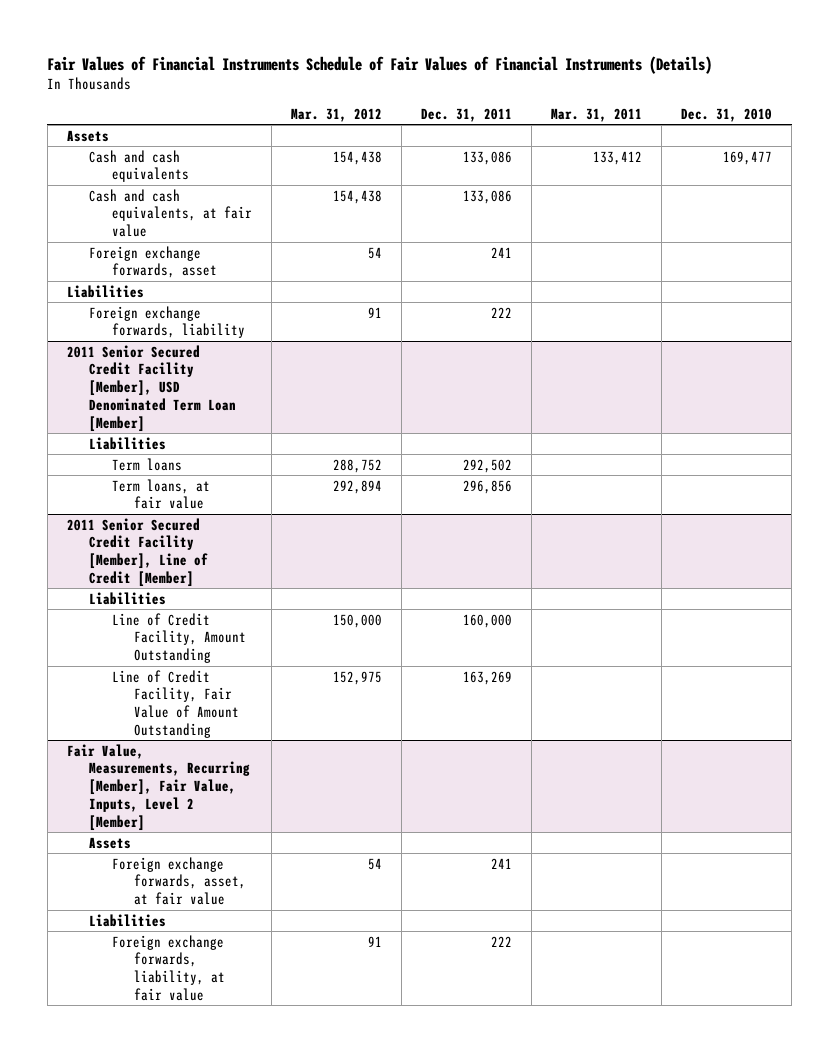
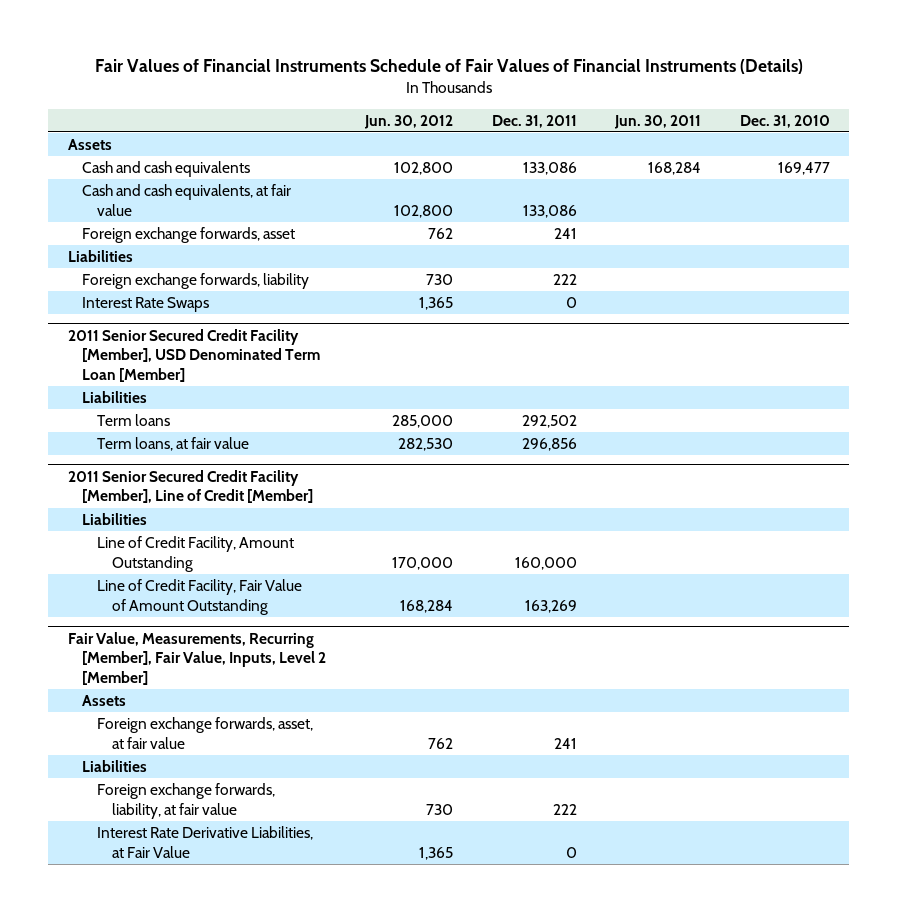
[290,107,382,122] Mar. 31, 2012 -> none
[550,107,642,122] Mar. 31, 2011 -> none
none -> [364,114,454,129] Jun. 30, 2012
none -> [614,114,702,129] Jun. 30, 2011
none -> [82,297,210,313] Interest Rate Swaps
none -> [97,826,314,858] Interest Rate Derivative Liabilities, at Fair Value

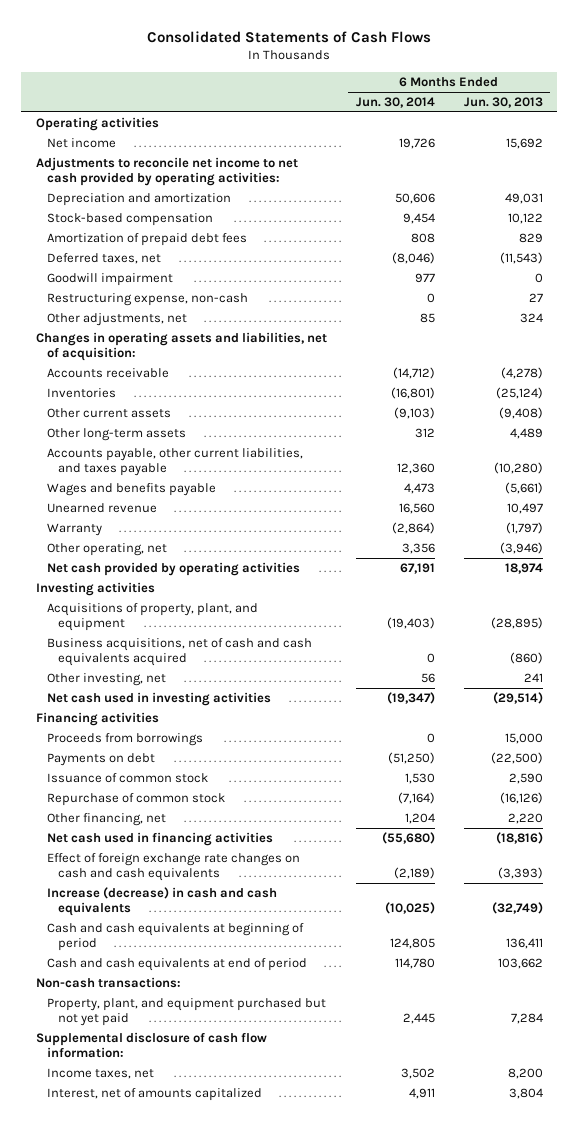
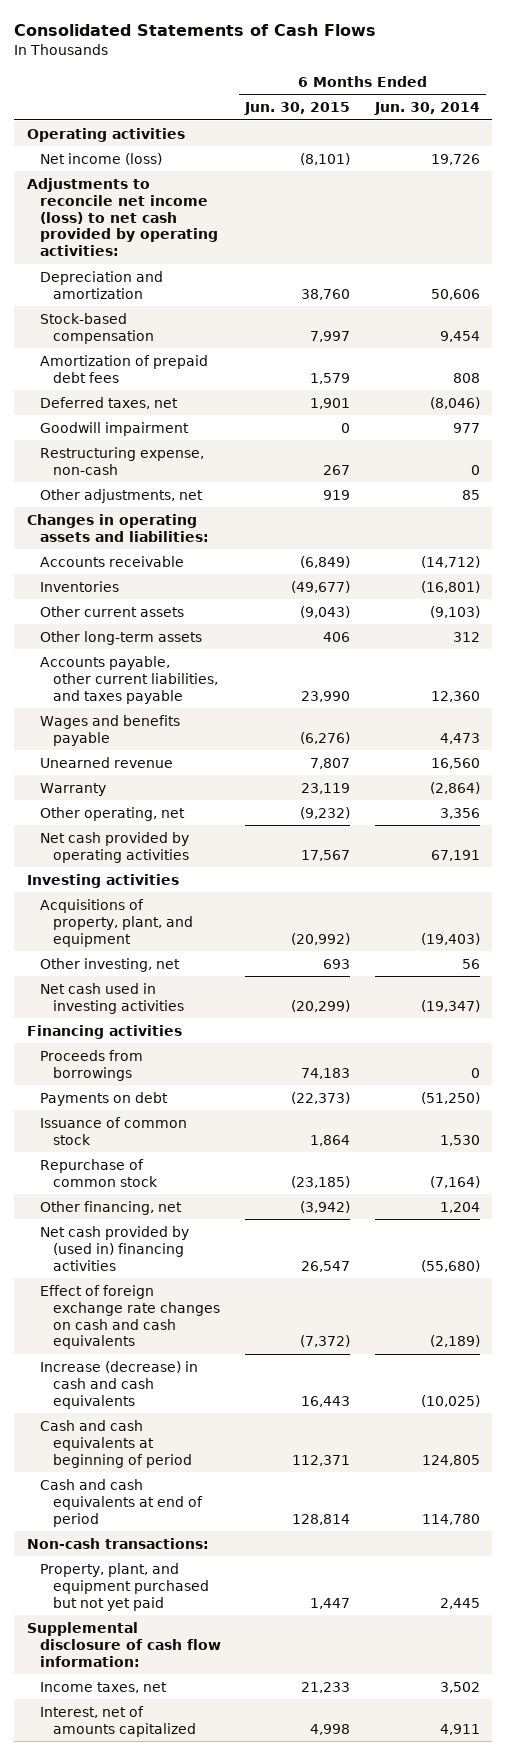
[463,97,543,109] Jun. 30, 2013 -> none
none -> [244,102,351,116] Jun. 30, 2015
[46,138,116,149] Net income -> [39,152,162,165] Net income (loss)
[35,157,298,187] Adjustments to reconcile net income to net cash provided by operating activities: -> [26,177,218,257] Adjustments to reconcile net income (loss) to net cash provided by operating activities:
[35,332,327,362] Changes in operating assets and liabilities, net of acquisition: -> [26,513,209,542] Changes in operating assets and liabilities:
[46,638,312,667] Business acquisitions, net of cash and cash equivalents acquired -> none
[46,832,273,847] Net cash used in financing activities -> [39,1225,189,1271] Net cash provided by (used in) financing activities

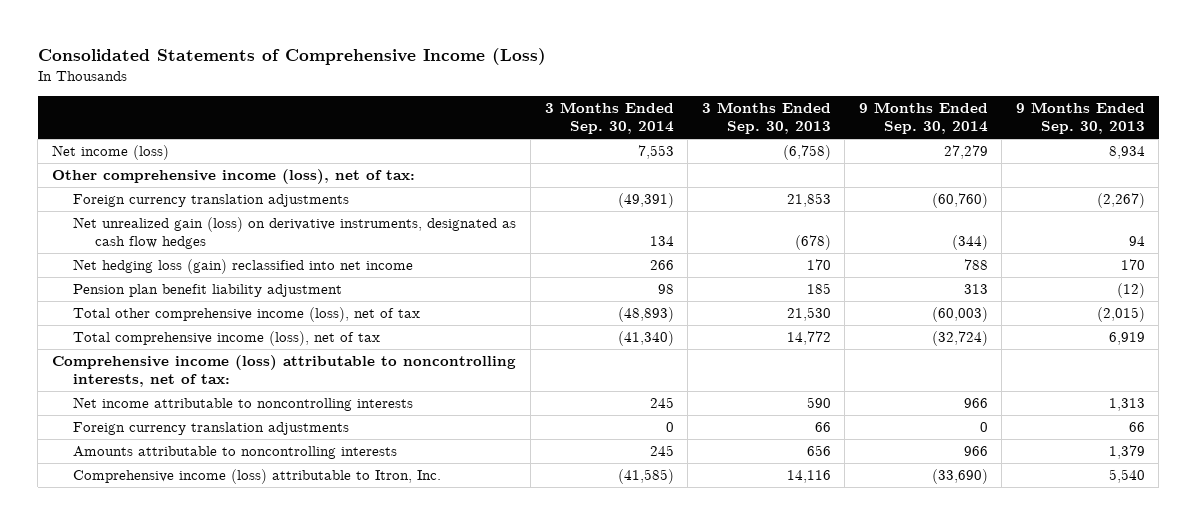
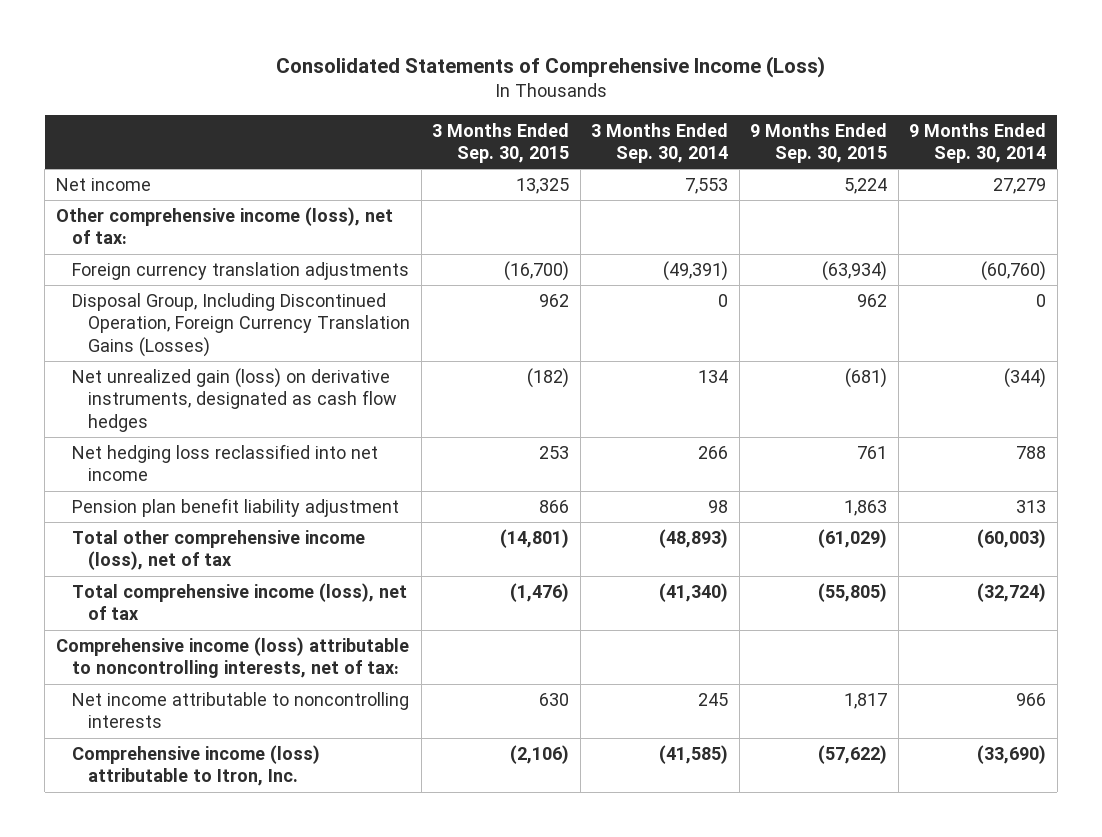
[701,101,831,135] 3 Months Ended Sep. 30, 2013 -> none
[1015,101,1145,135] 9 Months Ended Sep. 30, 2013 -> none
none -> [432,122,570,164] 3 Months Ended Sep. 30, 2015
none -> [750,122,888,164] 9 Months Ended Sep. 30, 2015
[51,144,169,160] Net income (loss) -> [55,178,151,192] Net income
none -> [72,293,411,357] Disposal Group, Including Discontinued Operation, Foreign Currency Translation Gains (Losses)
[73,258,414,274] Net hedging loss (gain) reclassified into net income -> [72,444,379,482] Net hedging loss reclassified into net income
[73,421,350,435] Foreign currency translation adjustments -> none
[73,445,398,459] Amounts attributable to noncontrolling interests -> none

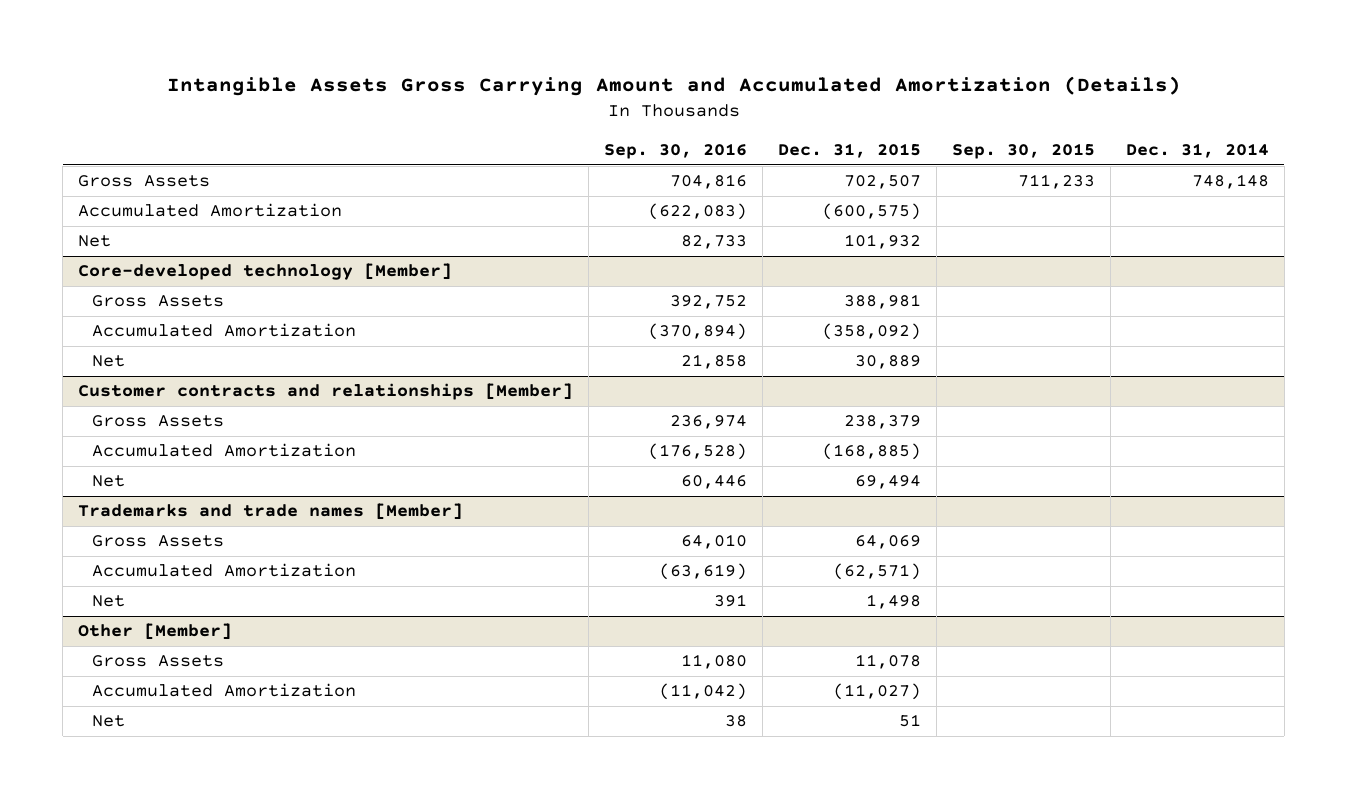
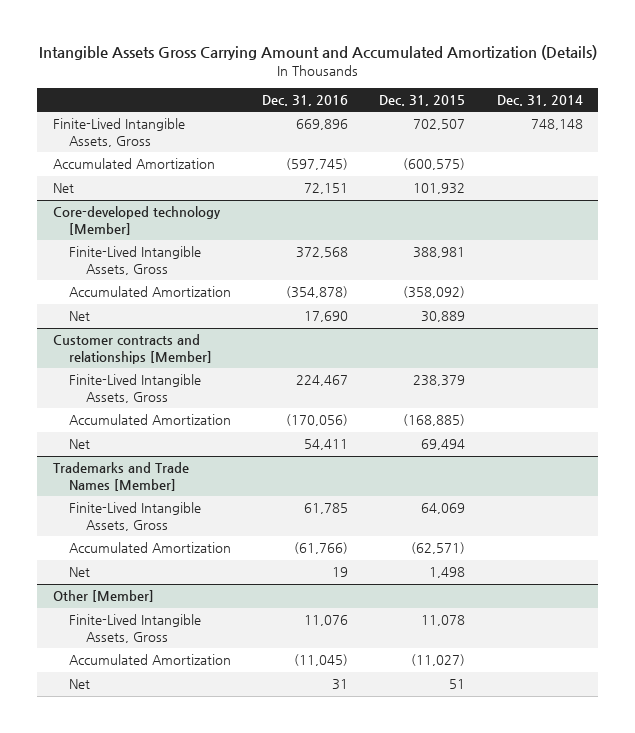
[604,143,748,160] Sep. 30, 2016 -> none
[952,143,1096,160] Sep. 30, 2015 -> none
none -> [262,95,349,107] Dec. 31, 2016
[78,175,211,188] Gross Assets -> [52,118,185,147] Finite-Lived Intangible Assets, Gross
[92,295,225,308] Gross Assets -> [69,246,202,275] Finite-Lived Intangible Assets, Gross
[92,415,225,428] Gross Assets -> [69,374,202,403] Finite-Lived Intangible Assets, Gross
[78,503,464,521] Trademarks and trade names [Member] -> [52,462,189,491] Trademarks and Trade Names [Member]
[92,535,225,548] Gross Assets -> [69,502,202,531] Finite-Lived Intangible Assets, Gross
[92,655,225,668] Gross Assets -> [69,614,202,643] Finite-Lived Intangible Assets, Gross

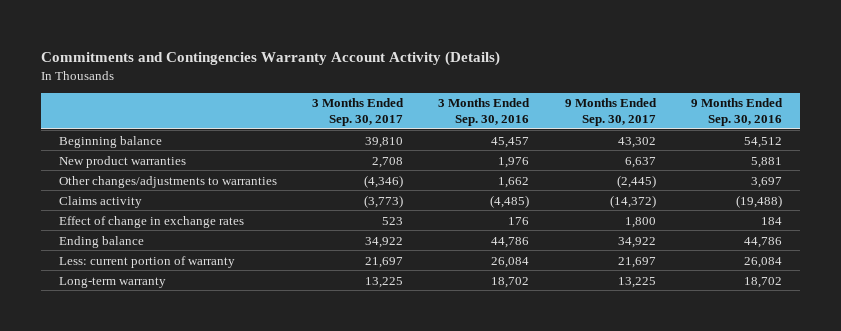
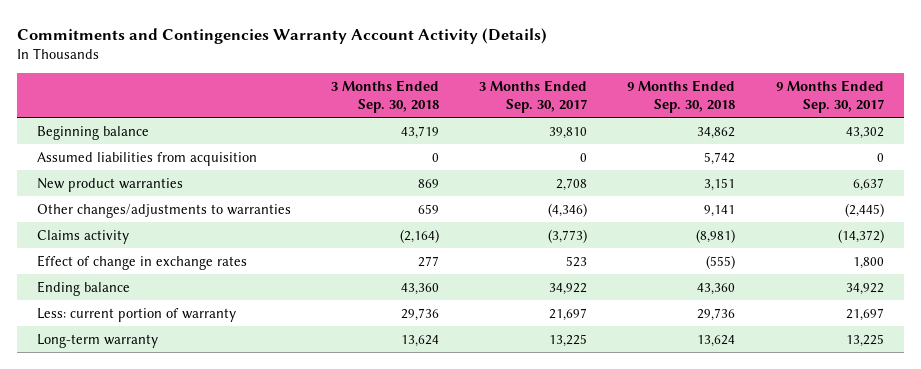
[438,98,531,126] 3 Months Ended Sep. 30, 2016 -> none
[690,98,783,126] 9 Months Ended Sep. 30, 2016 -> none
none -> [331,80,440,113] 3 Months Ended Sep. 30, 2018
none -> [627,80,736,113] 9 Months Ended Sep. 30, 2018
none -> [37,151,258,166] Assumed liabilities from acquisition

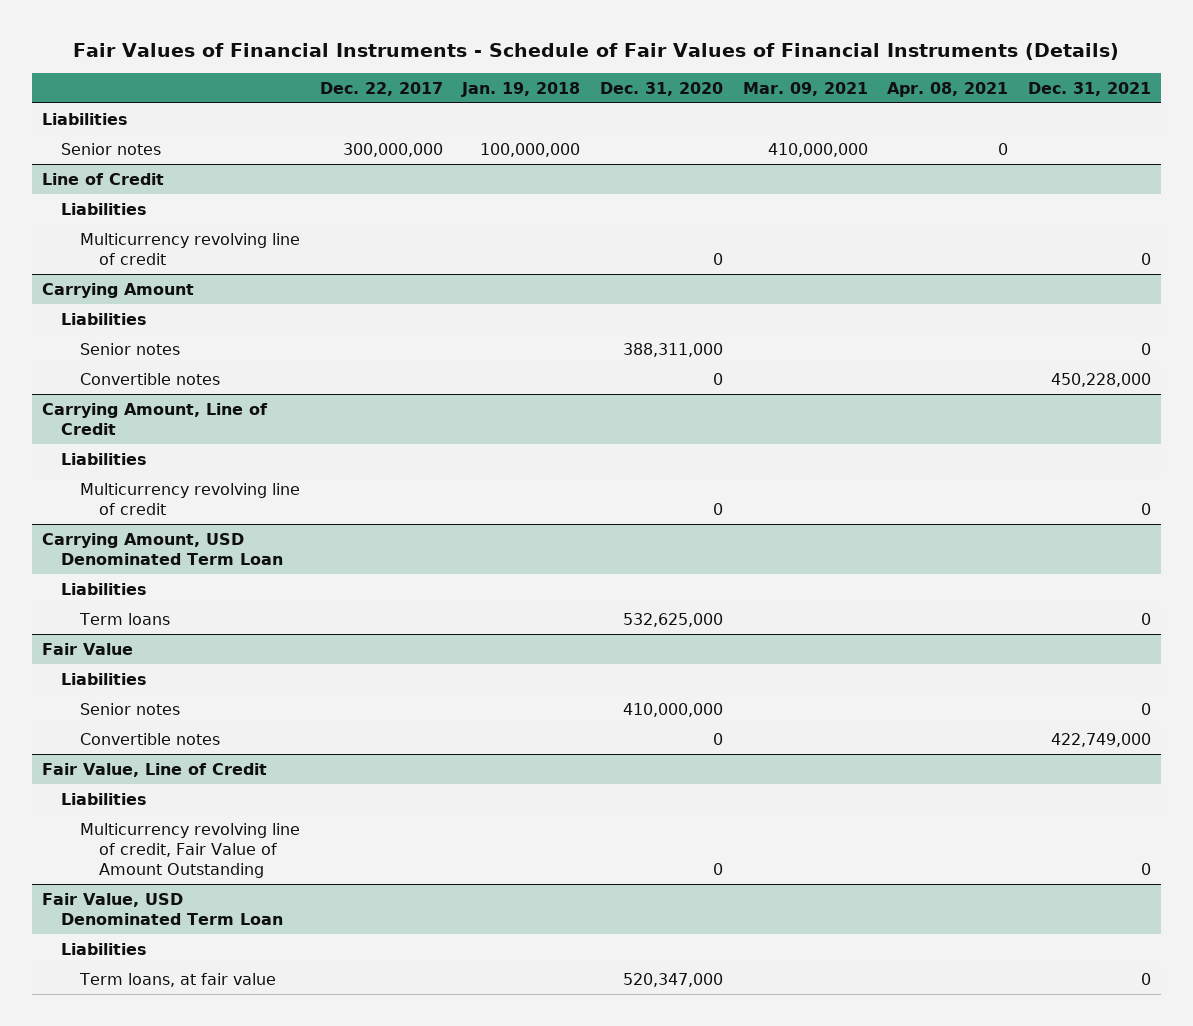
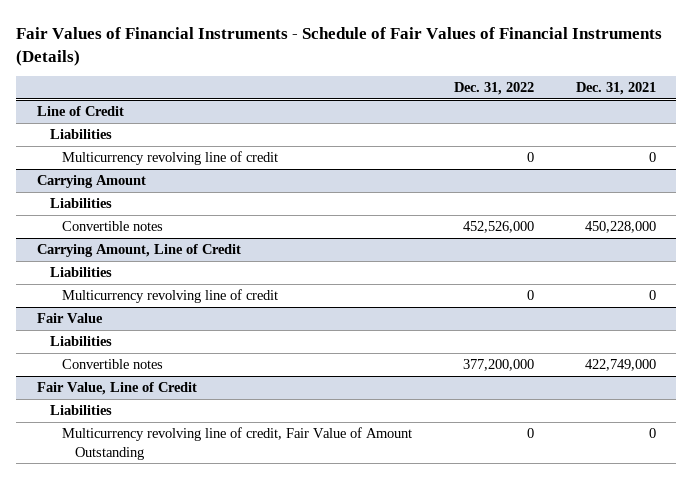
[319,81,443,96] Dec. 22, 2017 -> none
[461,81,581,97] Jan. 19, 2018 -> none
[600,81,724,96] Dec. 31, 2020 -> none
[742,81,868,96] Mar. 09, 2021 -> none
[887,81,1009,97] Apr. 08, 2021 -> none
none -> [454,82,535,96] Dec. 31, 2022
[41,112,128,125] Liabilities -> none
[61,142,162,155] Senior notes -> none
[80,342,181,355] Senior notes -> none
[41,532,284,566] Carrying Amount, USD Denominated Term Loan -> none
[61,582,148,595] Liabilities -> none
[79,612,171,625] Term loans -> none
[80,702,181,715] Senior notes -> none
[41,892,284,926] Fair Value, USD Denominated Term Loan -> none
[61,942,148,955] Liabilities -> none
[79,972,277,987] Term loans, at fair value -> none

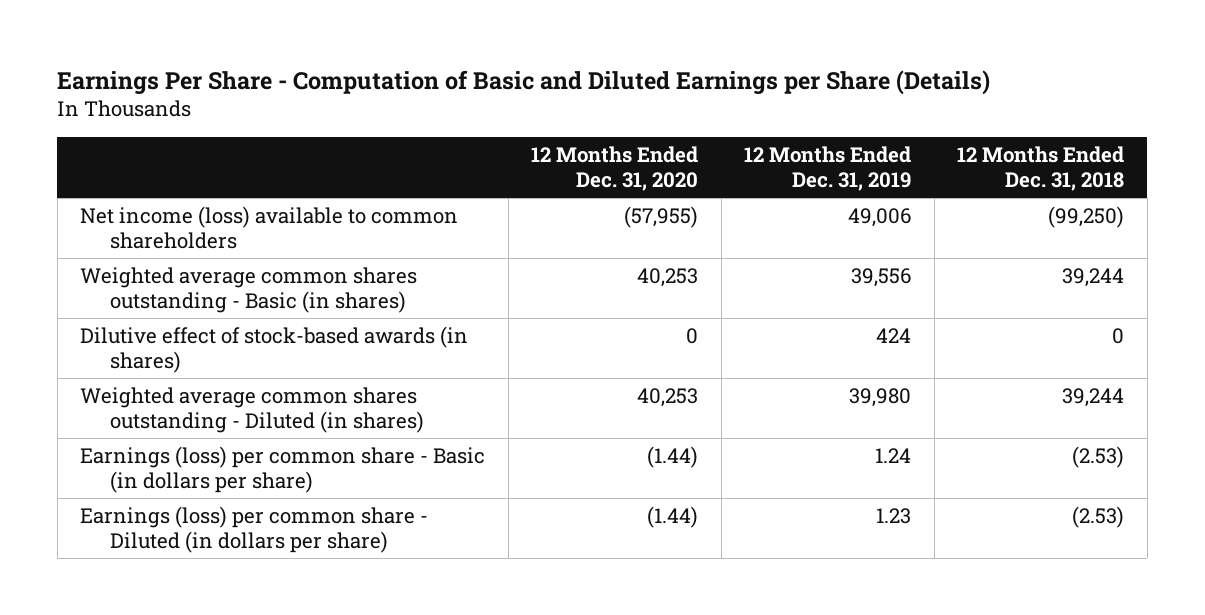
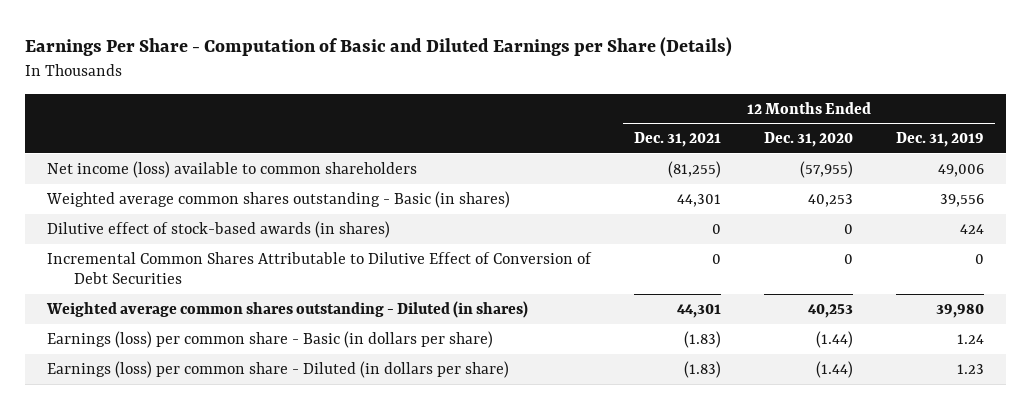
[957,145,1125,191] 12 Months Ended Dec. 31, 2018 -> none
none -> [633,132,721,148] Dec. 31, 2021
none -> [46,251,592,285] Incremental Common Shares Attributable to Dilutive Effect of Conversion of Debt Securities

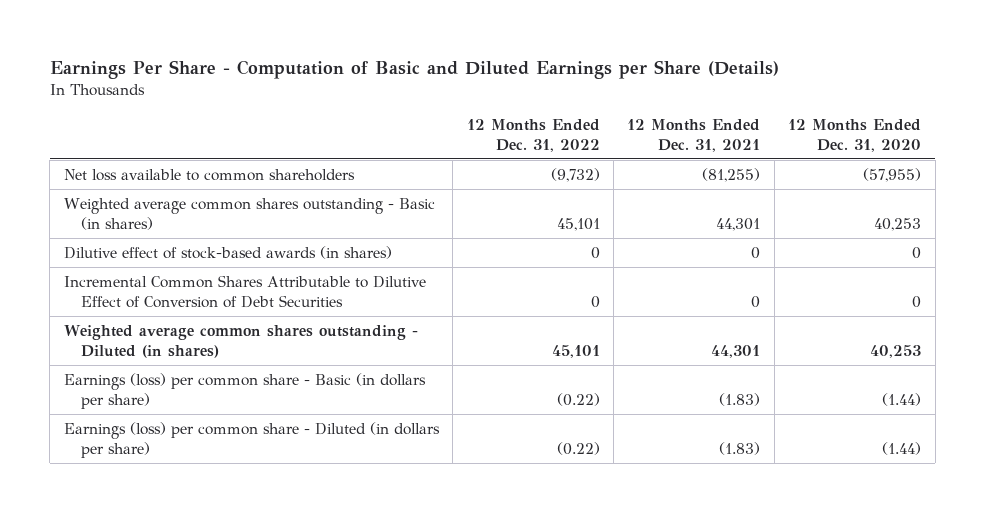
[896,132,985,148] Dec. 31, 2019 -> none
none -> [466,118,600,152] 12 Months Ended Dec. 31, 2022
[46,160,417,178] Net income (loss) available to common shareholders -> [63,168,355,181] Net loss available to common shareholders

